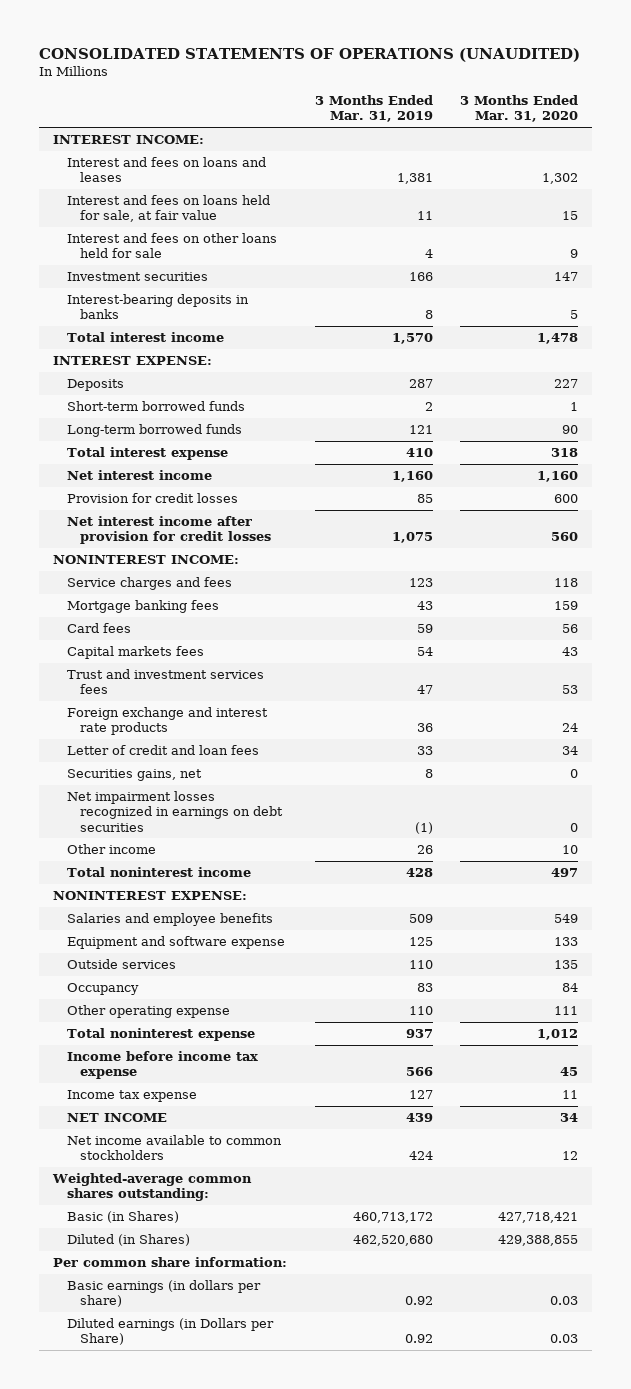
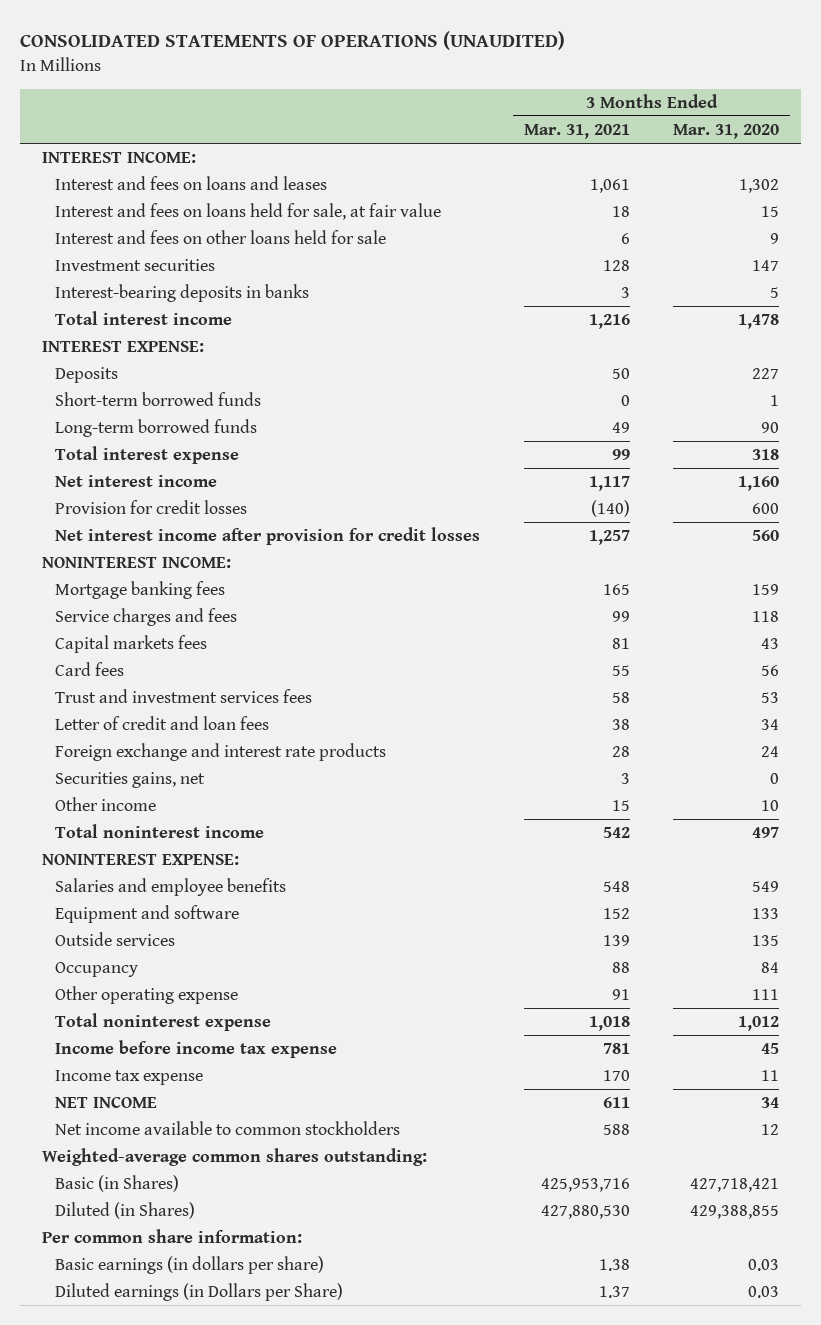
[314,95,433,123] 3 Months Ended Mar. 31, 2019 -> none
none -> [523,123,630,139] Mar. 31, 2021
[66,577,232,591] Service charges and fees -> [55,608,238,627] Service charges and fees
[66,623,131,634] Card fees -> [55,662,125,677] Card fees
[66,707,268,736] Foreign exchange and interest rate products -> [55,743,387,762] Foreign exchange and interest rate products
[66,791,284,832] Net impairment losses recognized in earnings on debt securities -> none
[66,936,285,950] Equipment and software expense -> [55,905,240,924] Equipment and software

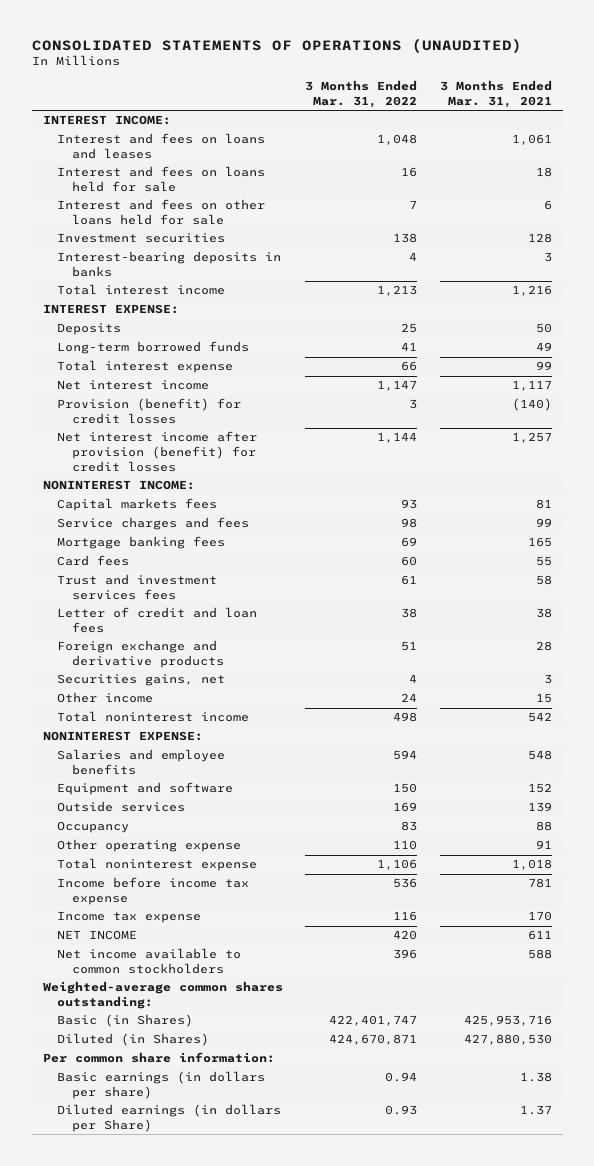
[673,123,780,139] Mar. 31, 2020 -> none
none -> [305,80,418,109] 3 Months Ended Mar. 31, 2022
[55,203,442,221] Interest and fees on loans held for sale, at fair value -> [57,166,266,193] Interest and fees on loans held for sale
[55,392,262,407] Short-term borrowed funds -> none
[55,500,248,515] Provision for credit losses -> [57,398,242,425] Provision (benefit) for credit losses
[55,527,481,546] Net interest income after provision for credit losses -> [57,431,258,472] Net interest income after provision (benefit) for credit losses
[55,608,238,627] Service charges and fees -> [57,517,250,531] Service charges and fees
[55,581,226,600] Mortgage banking fees -> [57,536,226,550] Mortgage banking fees
[55,743,387,762] Foreign exchange and interest rate products -> [57,640,224,669] Foreign exchange and derivative products
[55,1283,344,1302] Diluted earnings (in Dollars per Share) -> [57,1104,282,1133] Diluted earnings (in dollars per Share)

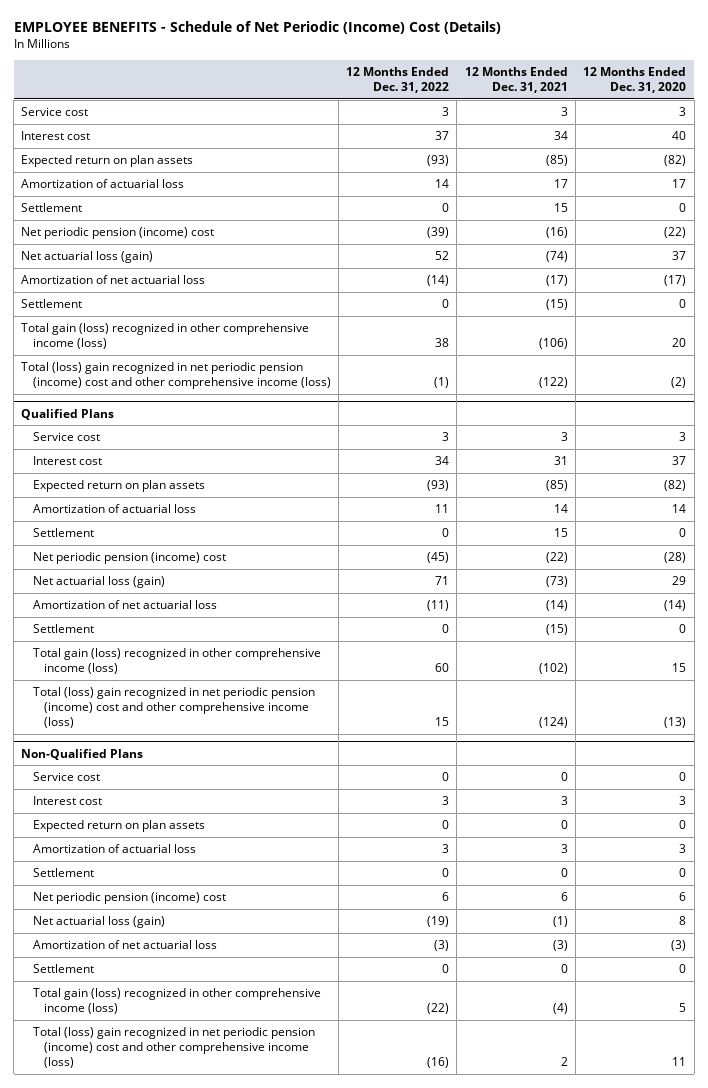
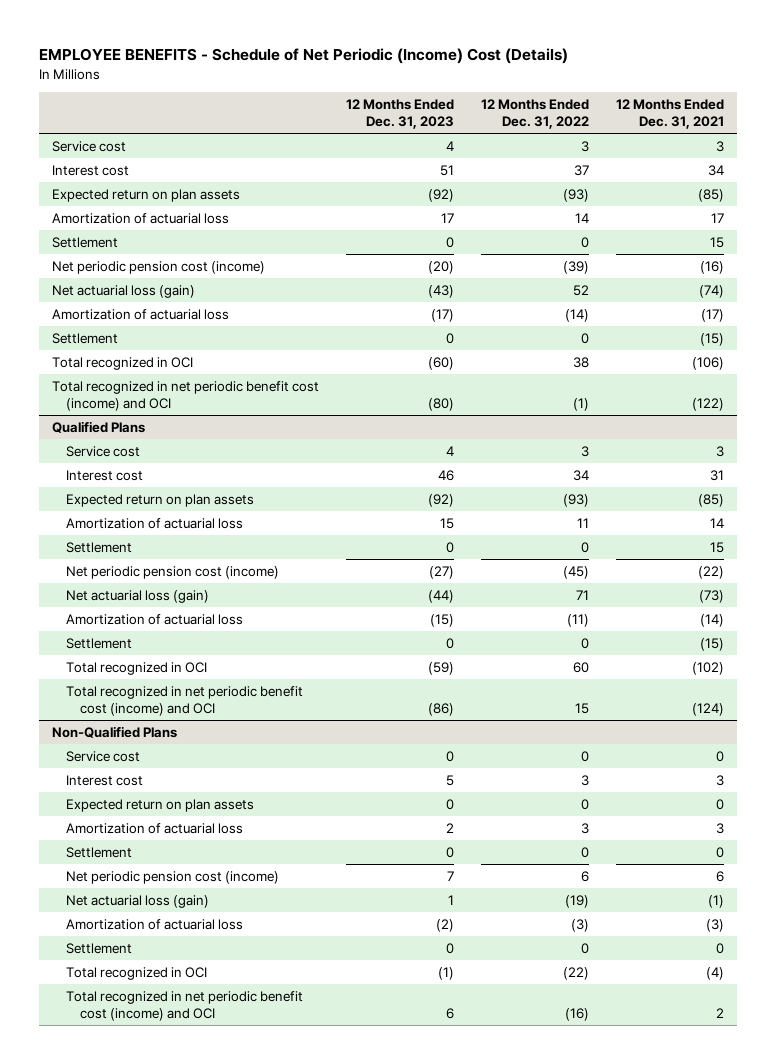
[583,67,687,94] 12 Months Ended Dec. 31, 2020 -> none
none -> [345,98,454,130] 12 Months Ended Dec. 31, 2023
[21,227,215,240] Net periodic pension (income) cost -> [52,260,266,274] Net periodic pension cost (income)
[21,275,206,285] Amortization of net actuarial loss -> [52,308,230,320] Amortization of actuarial loss
[21,323,310,350] Total gain (loss) recognized in other comprehensive income (loss) -> [52,356,194,370] Total recognized in OCI
[21,362,331,390] Total (loss) gain recognized in net periodic pension (income) cost and other comprehensive income (loss) -> [52,380,320,412] Total recognized in net periodic benefit cost (income) and OCI
[32,552,226,565] Net periodic pension (income) cost -> [66,565,280,579] Net periodic pension cost (income)
[32,600,217,610] Amortization of net actuarial loss -> [66,613,244,625] Amortization of actuarial loss
[32,648,321,675] Total gain (loss) recognized in other comprehensive income (loss) -> [66,661,208,675] Total recognized in OCI
[32,687,315,729] Total (loss) gain recognized in net periodic pension (income) cost and other comprehensive income (loss) -> [66,685,304,717] Total recognized in net periodic benefit cost (income) and OCI
[32,892,226,905] Net periodic pension (income) cost -> [66,870,280,884] Net periodic pension cost (income)
[32,940,217,950] Amortization of net actuarial loss -> [66,918,244,930] Amortization of actuarial loss
[32,988,321,1015] Total gain (loss) recognized in other comprehensive income (loss) -> [66,966,208,980] Total recognized in OCI
[32,1027,315,1069] Total (loss) gain recognized in net periodic pension (income) cost and other comprehensive income (loss) -> [66,990,304,1022] Total recognized in net periodic benefit cost (income) and OCI

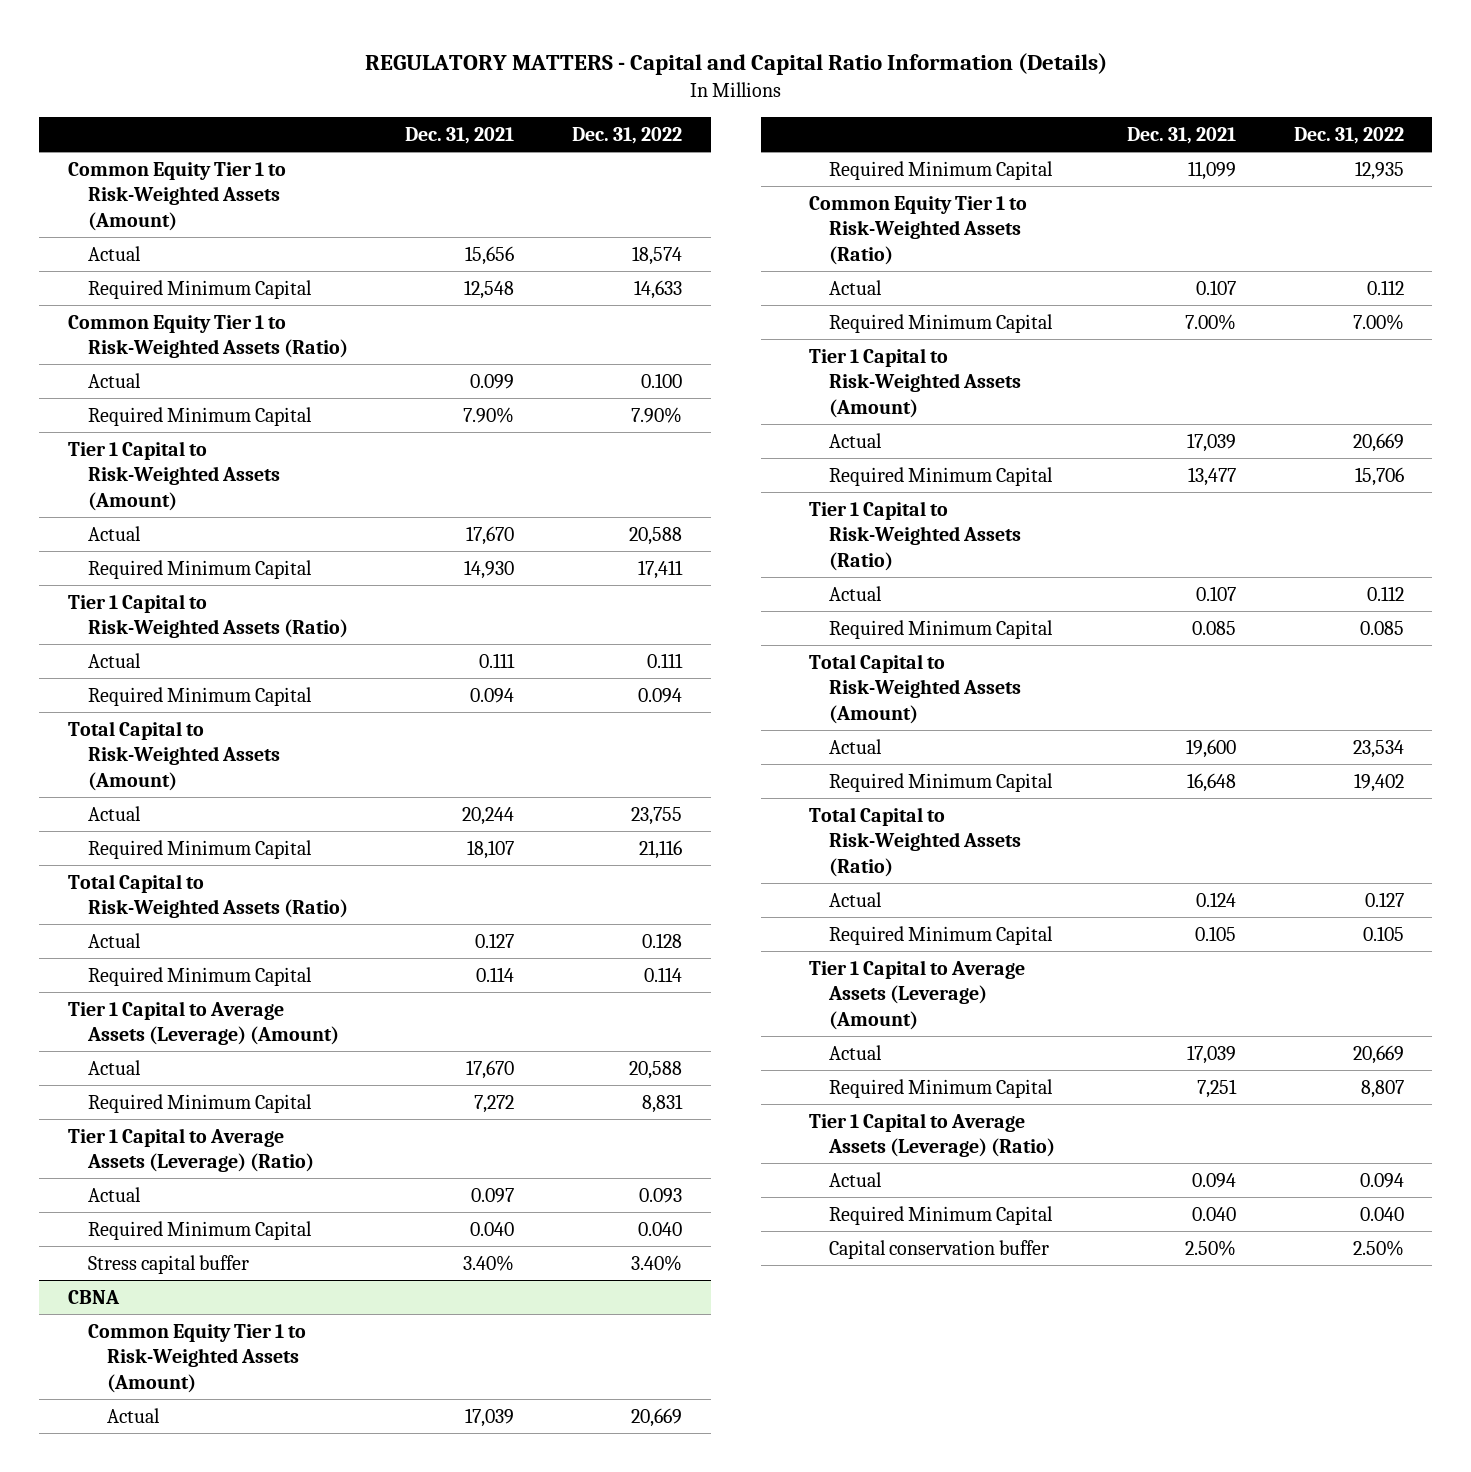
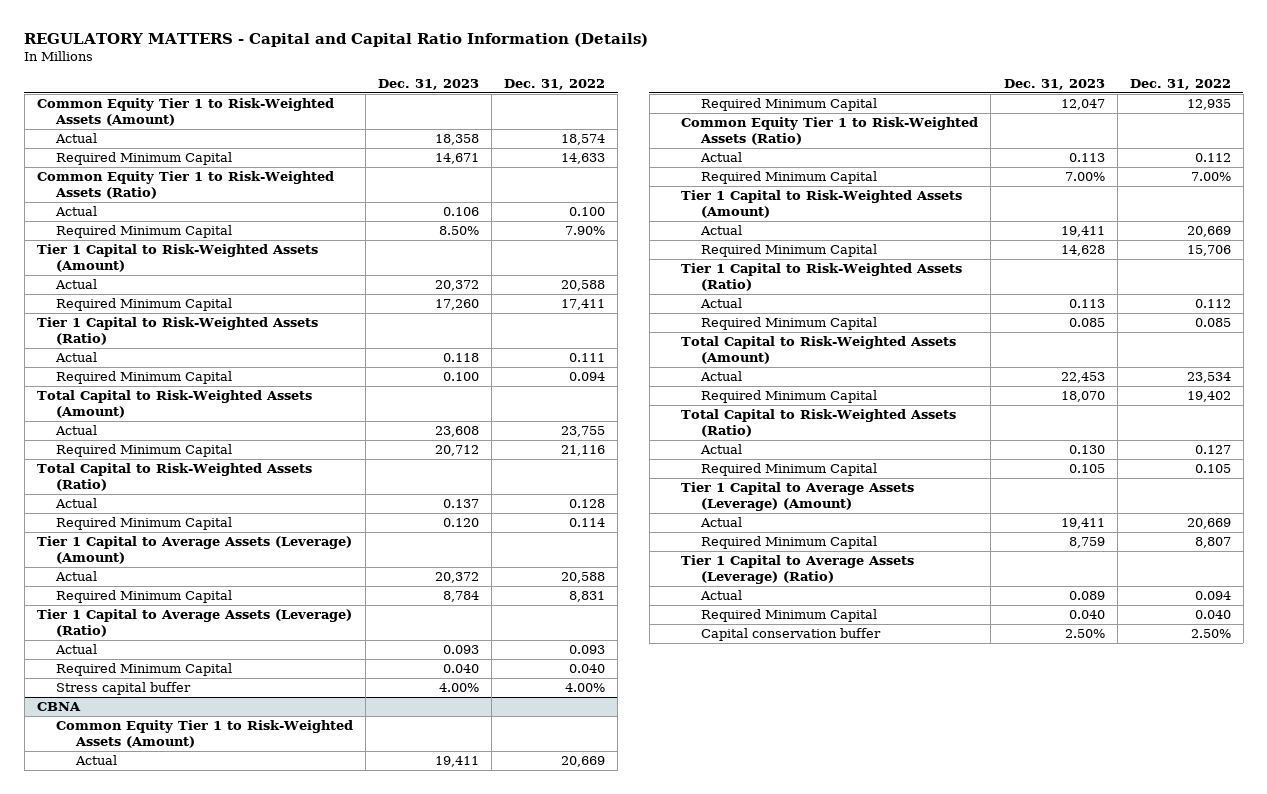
[405,126,515,144] Dec. 31, 2021 -> none
none -> [378,78,480,90] Dec. 31, 2023
[630,1254,682,1271] 3.40% -> [565,683,606,693] 4.00%

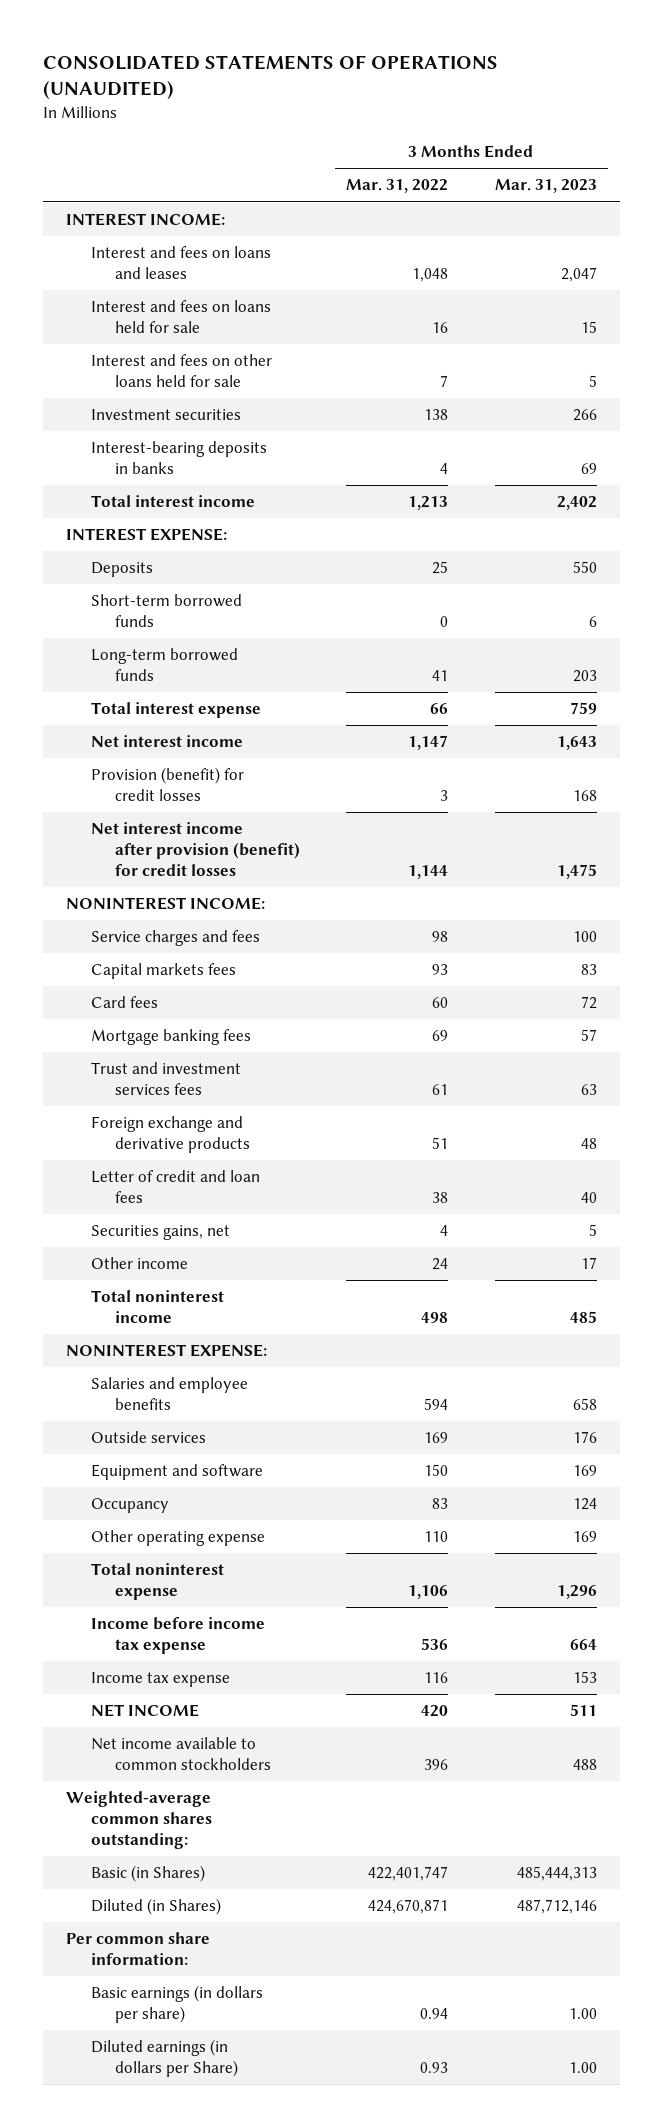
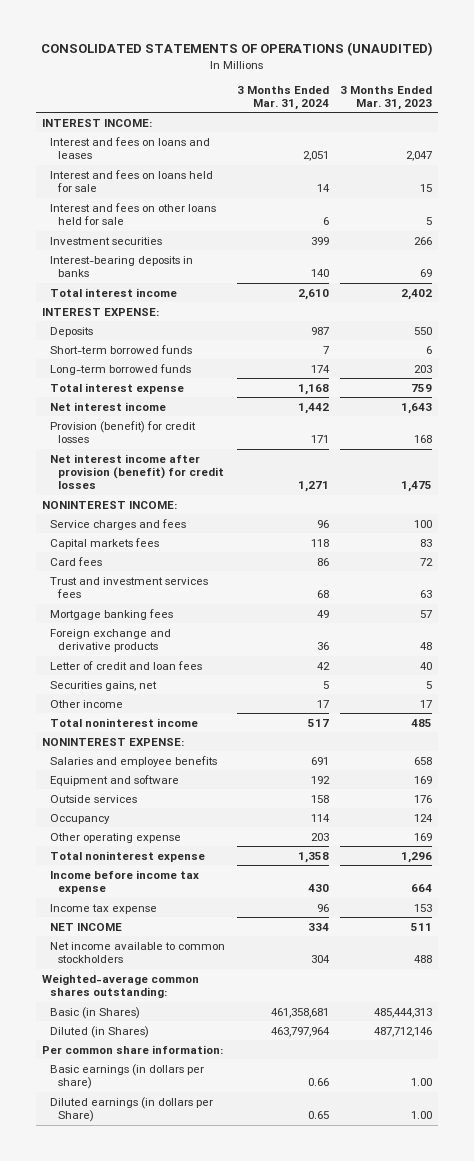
[346,179,449,194] Mar. 31, 2022 -> none
none -> [236,85,329,110] 3 Months Ended Mar. 31, 2024
[90,1029,251,1046] Mortgage banking fees -> [49,608,173,620] Mortgage banking fees
[90,1431,206,1444] Outside services -> [49,794,137,803] Outside services

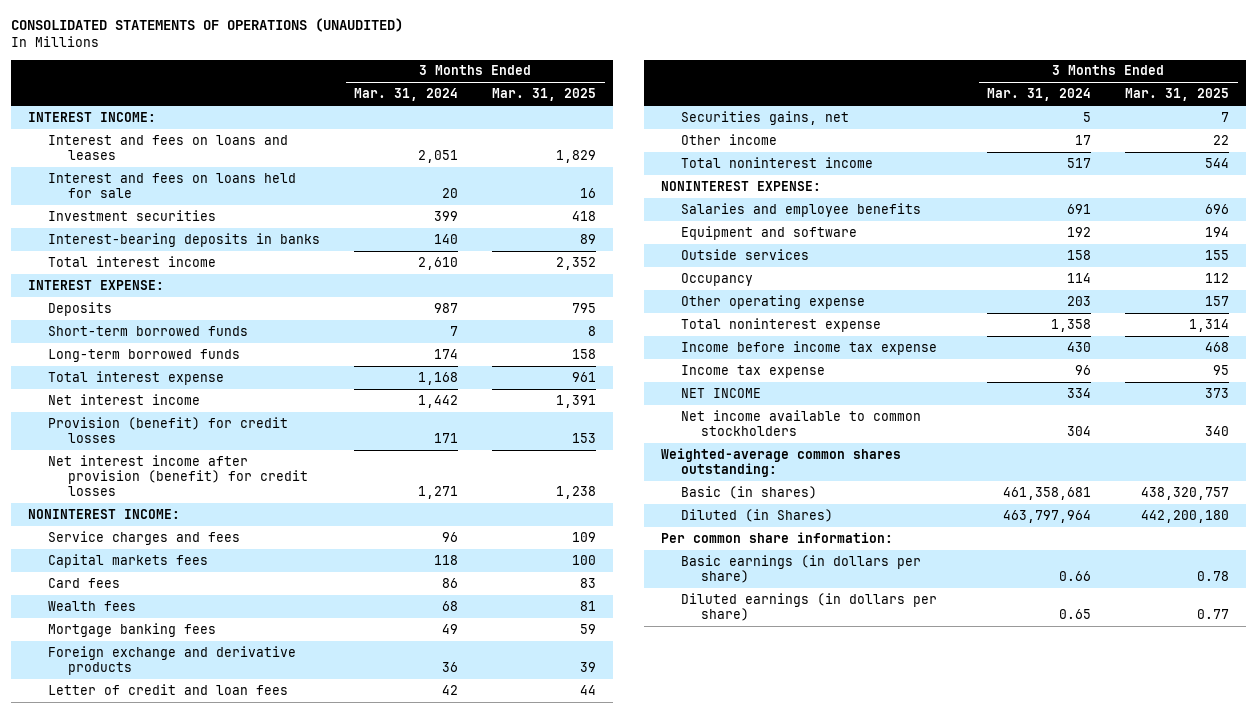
[340,85,433,110] 3 Months Ended Mar. 31, 2023 -> none
none -> [492,88,597,102] Mar. 31, 2025
[49,202,216,225] Interest and fees on other loans held for sale -> none
[316,183,330,192] 14 -> [442,187,459,198] 20
[49,576,208,598] Trust and investment services fees -> none
none -> [48,600,137,611] Wealth fees
[49,1006,140,1019] Basic (in Shares) -> [681,485,818,499] Basic (in shares)
[49,1096,213,1122] Diluted earnings (in dollars per Share) -> [681,592,938,621] Diluted earnings (in dollars per share)

